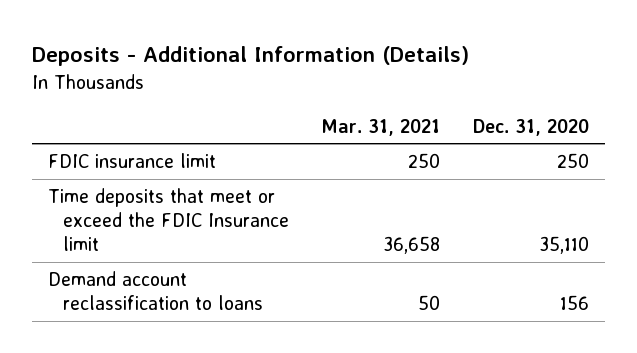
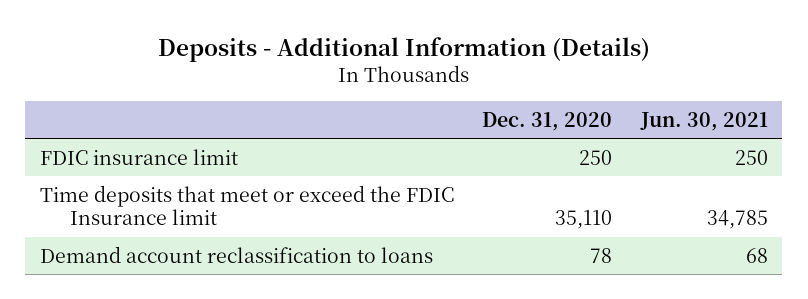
[321,118,441,136] Mar. 31, 2021 -> none
none -> [639,111,768,131] Jun. 30, 2021
[559,295,589,311] 156 -> [590,247,613,263] 78

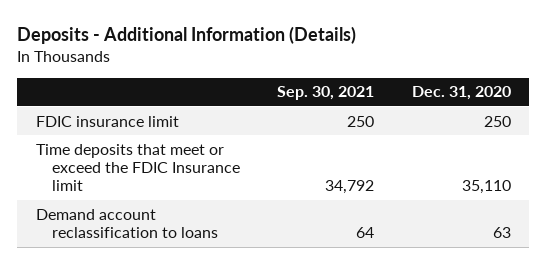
[639,111,768,131] Jun. 30, 2021 -> none
none -> [277,86,375,101] Sep. 30, 2021
[590,247,613,263] 78 -> [492,226,511,238] 63

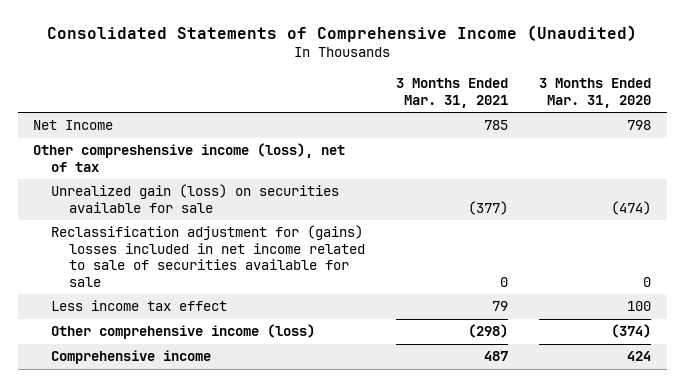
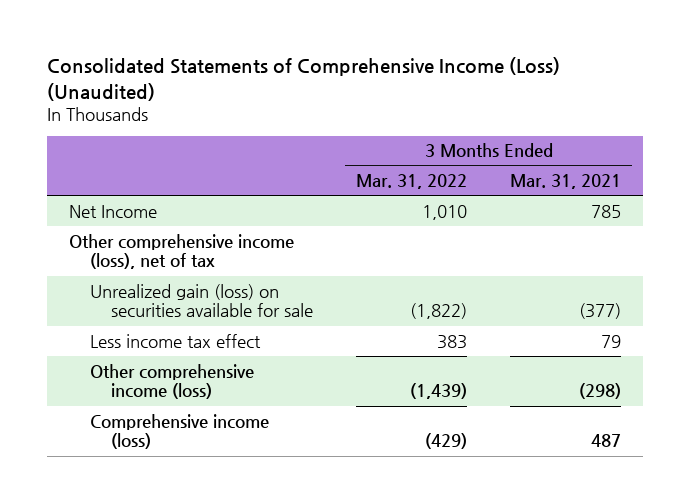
[47,25,638,43] Consolidated Statements of Comprehensive Income (Unaudited) -> [46,57,560,101] Consolidated Statements of Comprehensive Income (Loss) (Unaudited)
[539,78,652,108] 3 Months Ended Mar. 31, 2020 -> none
none -> [356,173,468,189] Mar. 31, 2022
[33,143,346,172] Other compreshensive income (loss), net of tax -> [68,233,294,270] Other comprehensive income (loss), net of tax
[51,225,366,287] Reclassification adjustment for (gains) losses included in net income related to sale of securities available for sale -> none
[51,350,212,365] Comprehensive income -> [89,413,269,450] Comprehensive income (loss)

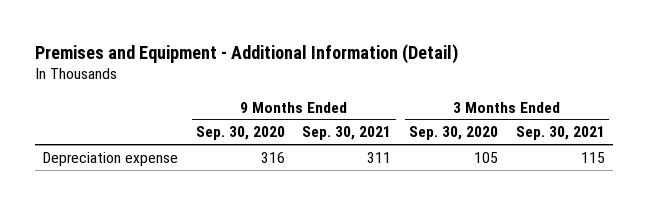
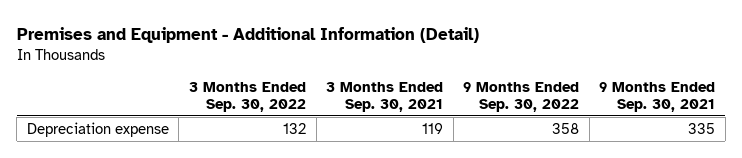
[195,126,285,141] Sep. 30, 2020 -> none
[409,126,499,141] Sep. 30, 2020 -> none
none -> [189,81,307,112] 3 Months Ended Sep. 30, 2022
none -> [463,81,580,112] 9 Months Ended Sep. 30, 2022
[367,151,392,163] 311 -> [688,123,716,135] 335
[580,151,605,163] 115 -> [422,123,444,135] 119

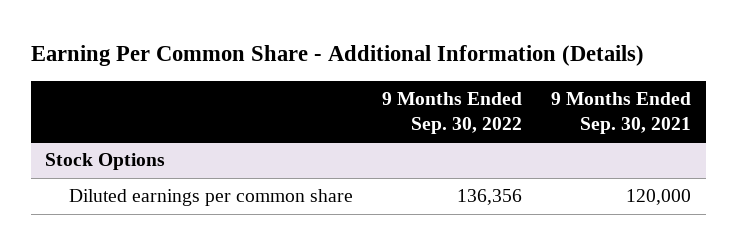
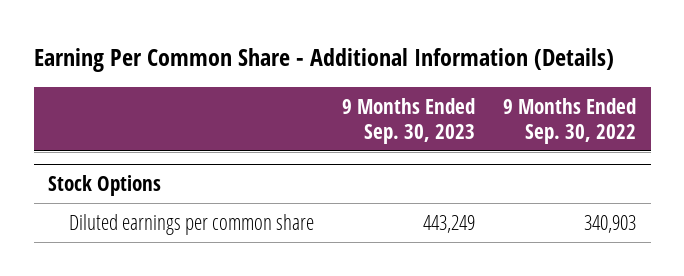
[551,92,692,134] 9 Months Ended Sep. 30, 2021 -> none
none -> [342,98,476,144] 9 Months Ended Sep. 30, 2023
[457,189,523,206] 136,356 -> [584,215,637,234] 340,903

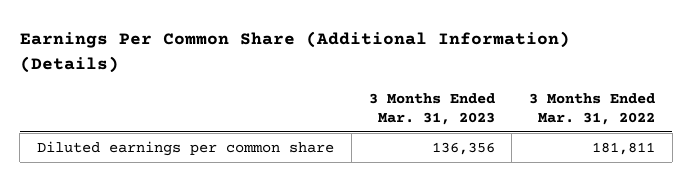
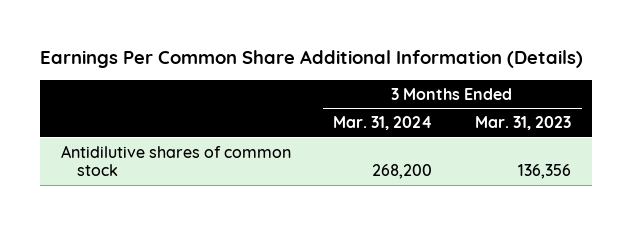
[19,31,570,73] Earnings Per Common Share (Additional Information) (Details) -> [39,50,583,69] Earnings Per Common Share Additional Information (Details)
[529,93,656,126] 3 Months Ended Mar. 31, 2022 -> none
none -> [333,116,433,131] Mar. 31, 2024
[37,140,335,156] Diluted earnings per common share -> [60,144,291,177] Antidilutive shares of common stock

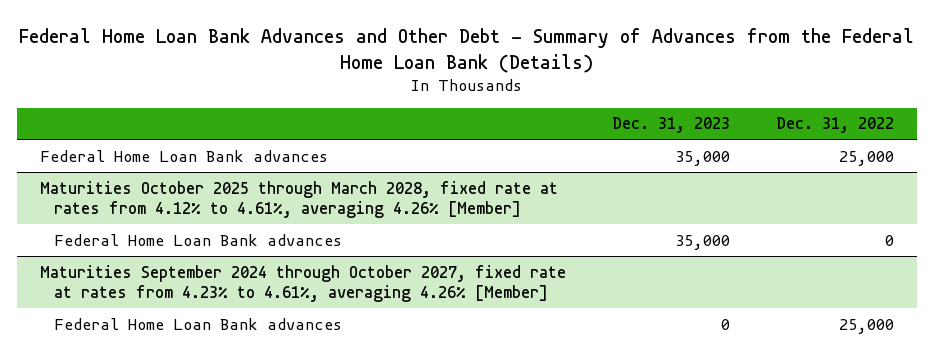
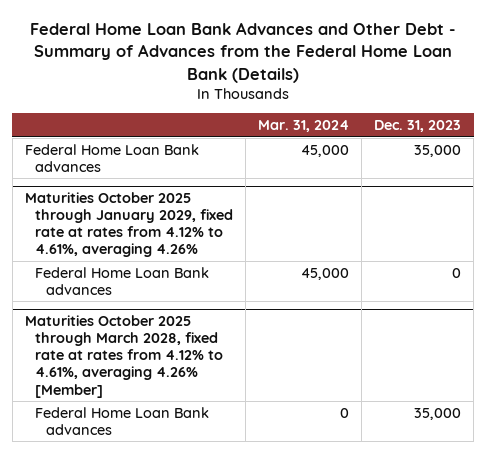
[775,117,894,134] Dec. 31, 2022 -> none
none -> [258,120,350,133] Mar. 31, 2024
none -> [24,192,234,258] Maturities October 2025 through January 2029, fixed rate at rates from 4.12% to 4.61%, averaging 4.26%
none -> [35,266,210,295] Federal Home Loan Bank advances
[39,264,566,303] Maturities September 2024 through October 2027, fixed rate at rates from 4.23% to 4.61%, averaging 4.26% [Member] -> none
[53,317,342,330] Federal Home Loan Bank advances -> none

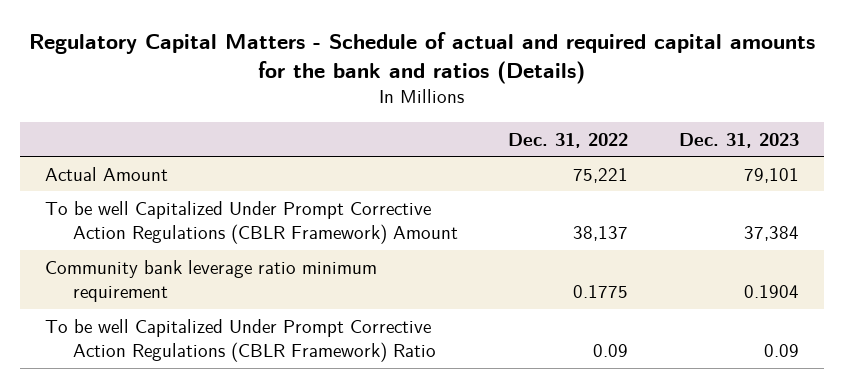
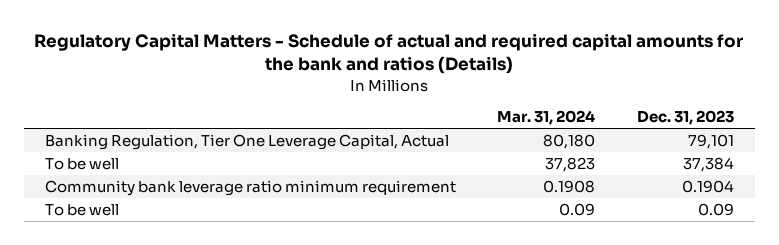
[508,132,629,148] Dec. 31, 2022 -> none
none -> [497,110,596,126] Mar. 31, 2024
[44,166,168,181] Actual Amount -> [44,133,449,150] Banking Regulation, Tier One Leverage Capital, Actual
[44,200,459,244] To be well Capitalized Under Prompt Corrective Action Regulations (CBLR Framework) Amount -> [44,157,119,170] To be well
[44,318,437,362] To be well Capitalized Under Prompt Corrective Action Regulations (CBLR Framework) Ratio -> [44,203,119,216] To be well

